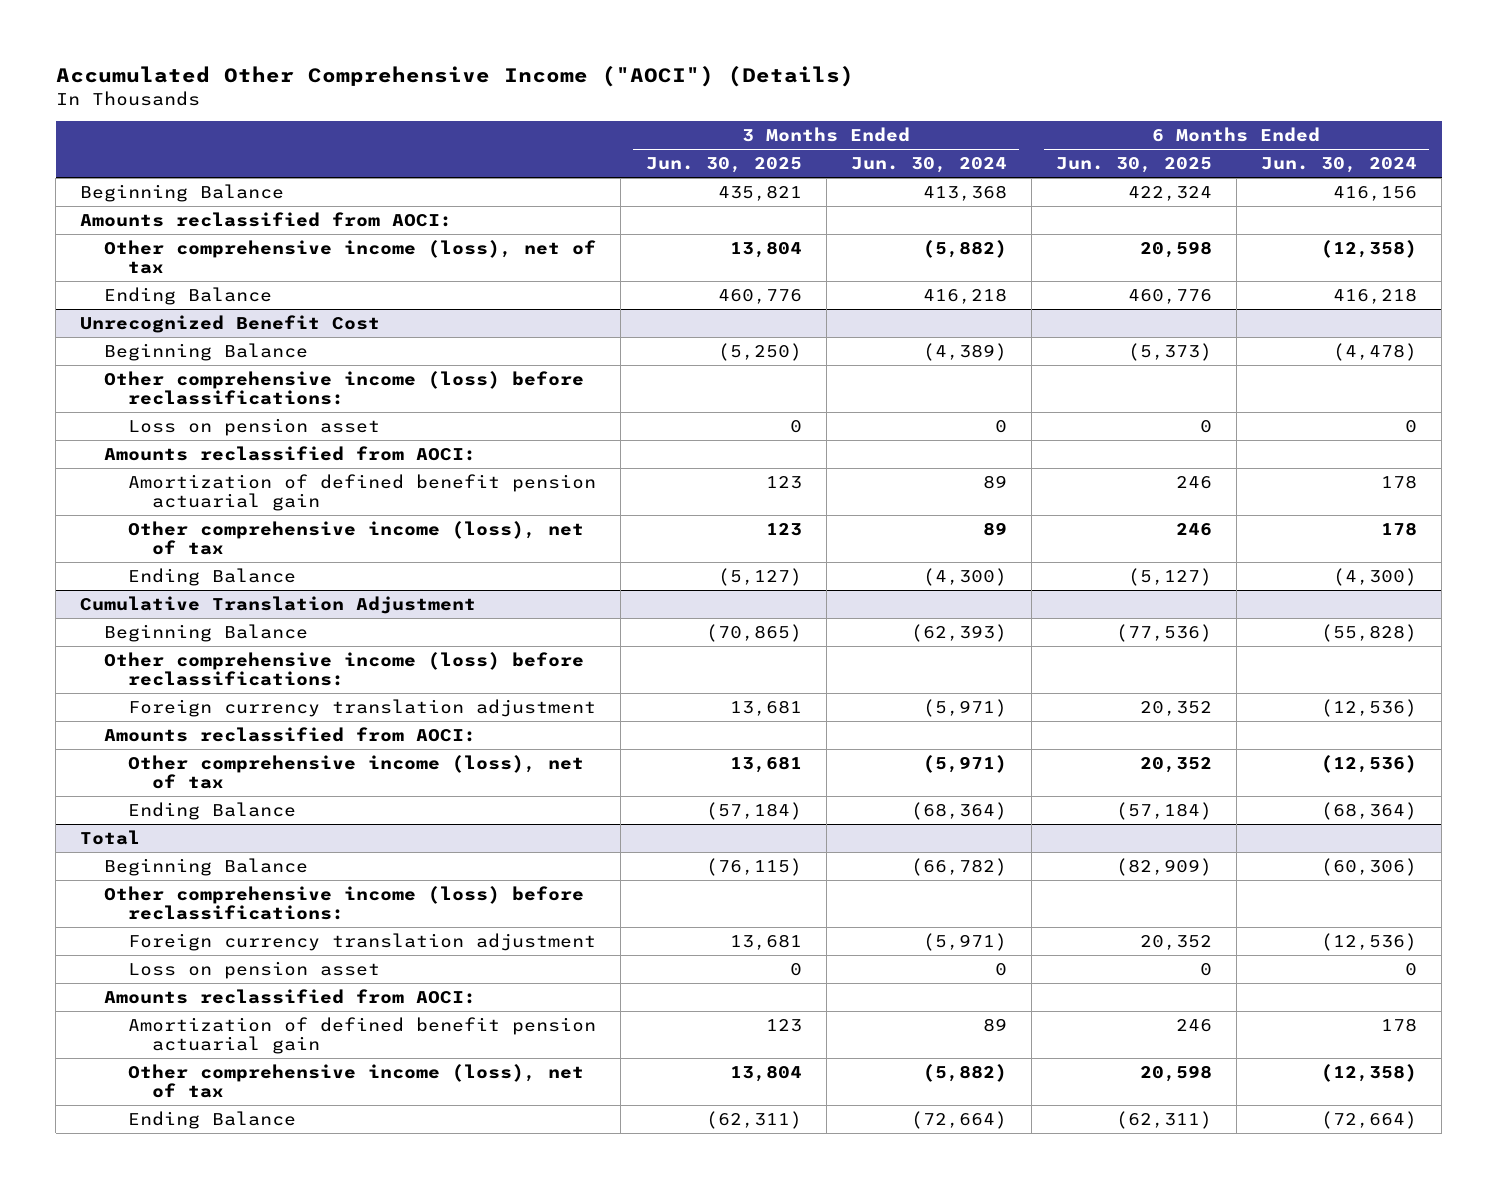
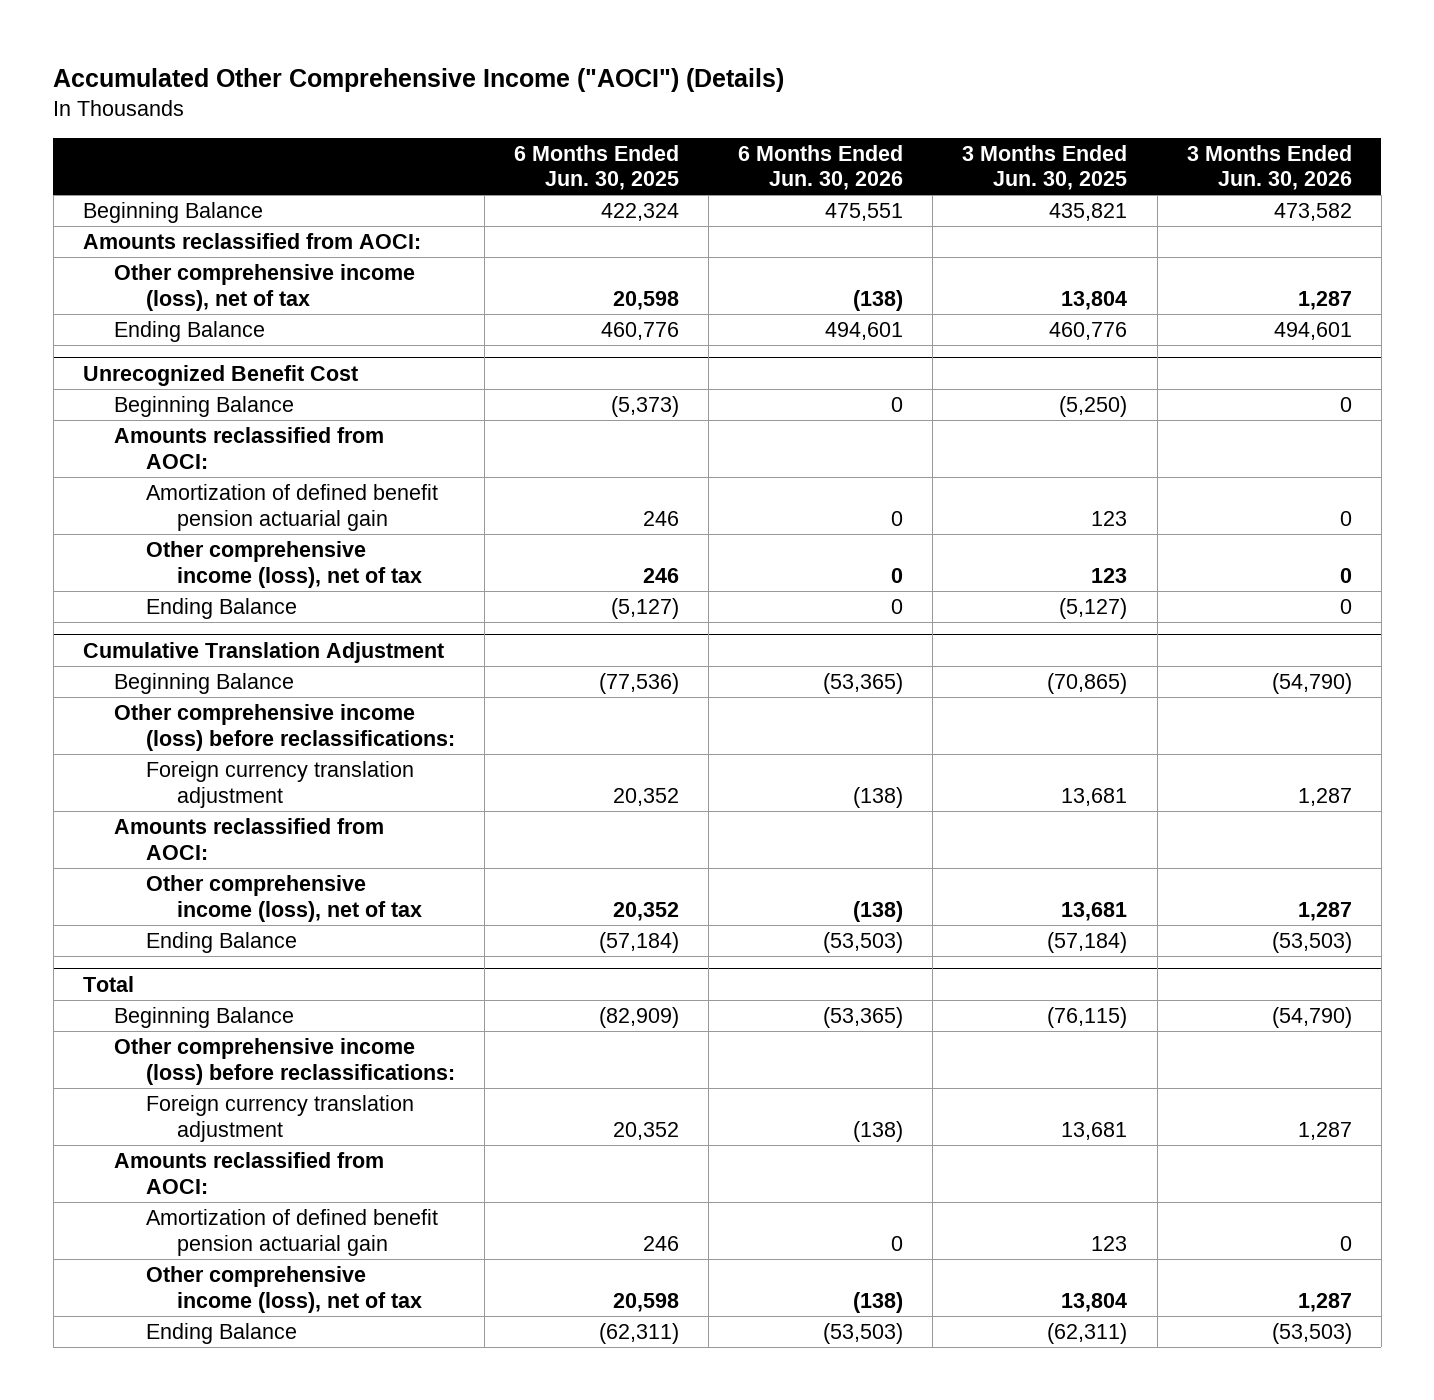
[850,157,1007,174] Jun. 30, 2024 -> none
[1260,157,1417,174] Jun. 30, 2024 -> none
none -> [738,144,904,191] 6 Months Ended Jun. 30, 2026
none -> [1186,144,1352,191] 3 Months Ended Jun. 30, 2026
[104,370,585,406] Other comprehensive income (loss) before reclassifications: -> none
[128,417,381,436] Loss on pension asset -> none
[128,960,381,979] Loss on pension asset -> none

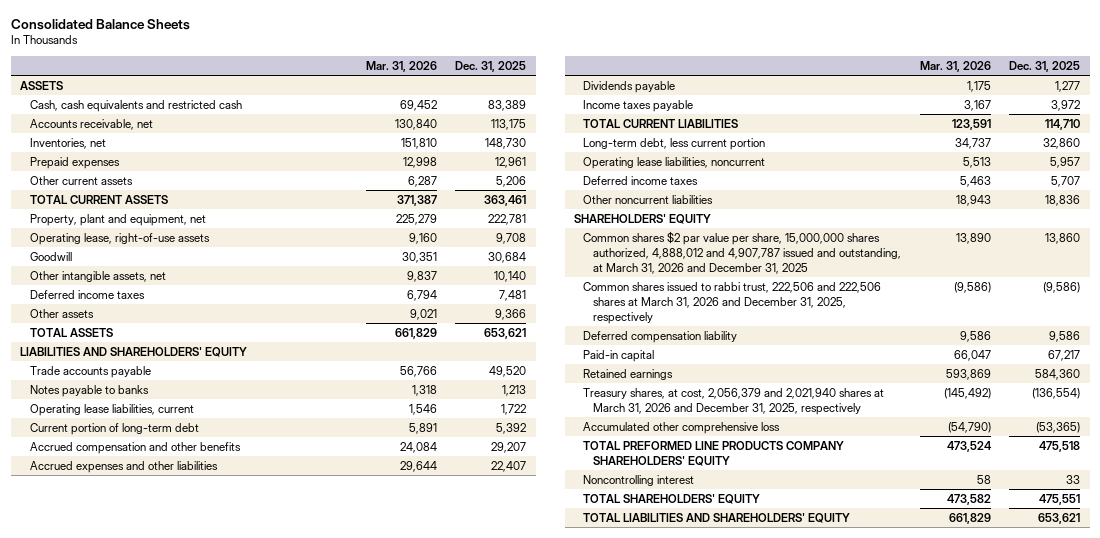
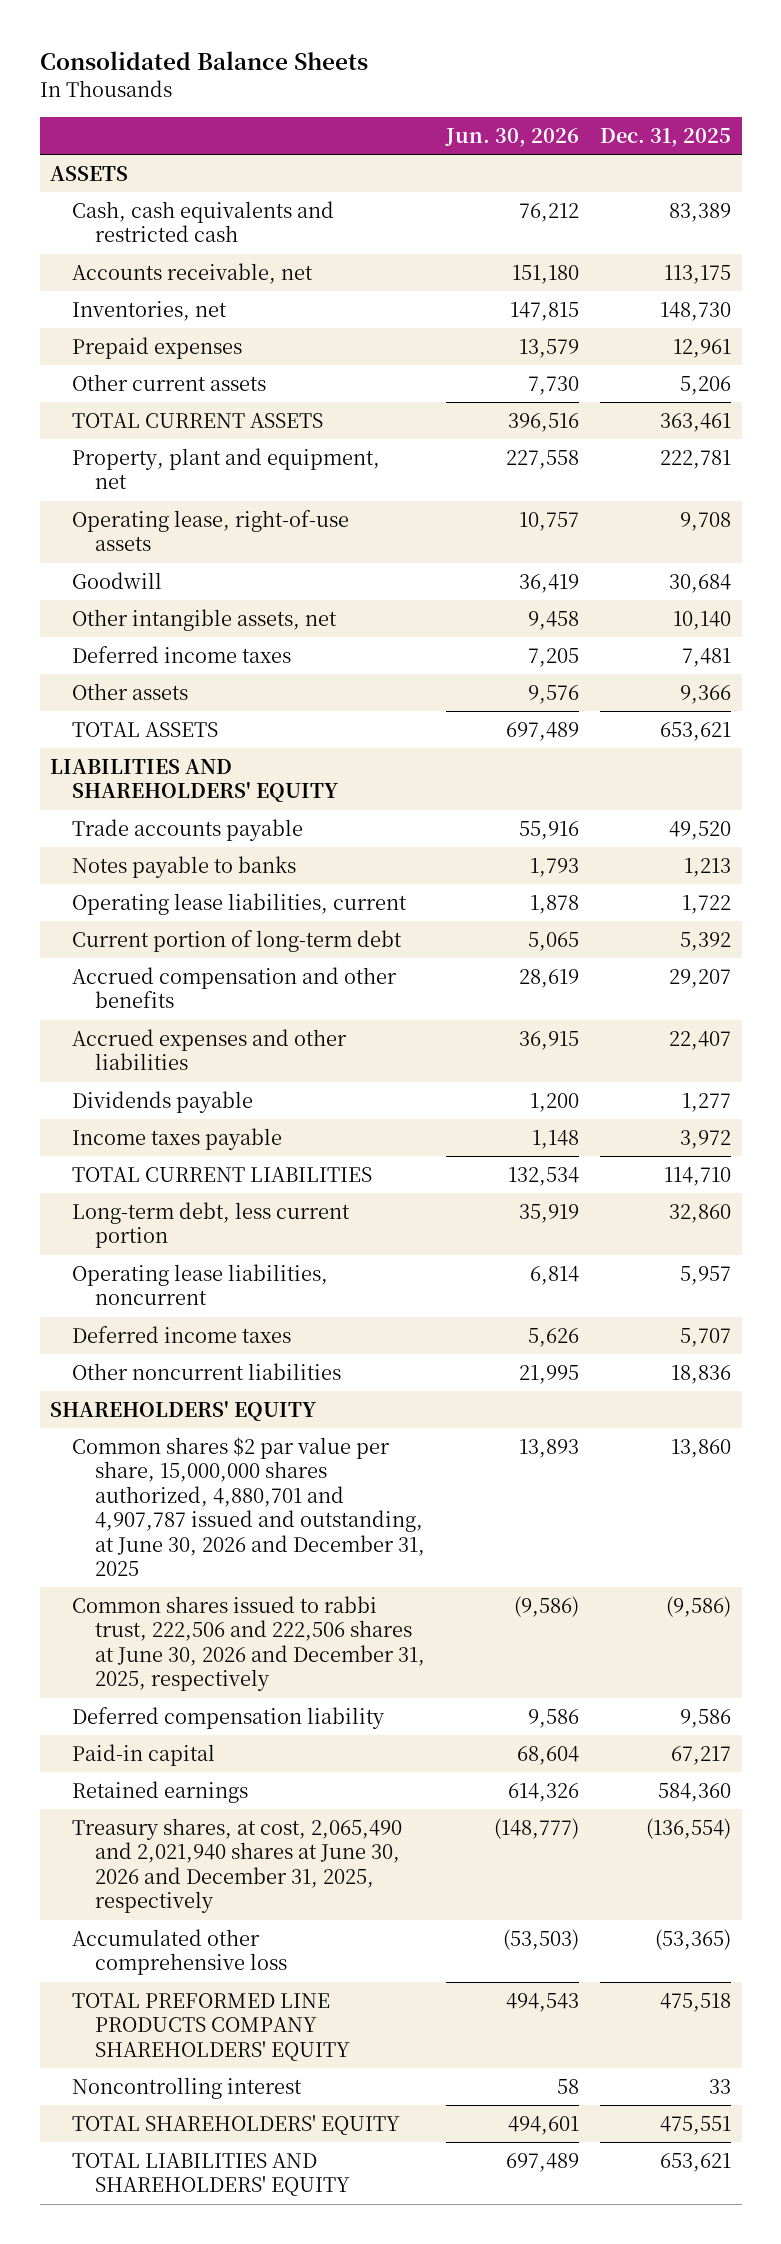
[365,60,437,72] Mar. 31, 2026 -> none
none -> [444,127,579,147] Jun. 30, 2026
[583,230,902,274] Common shares $2 par value per share, 15,000,000 shares authorized, 4,888,012 and 4,907,787 issued and outstanding, at March 31, 2026 and December 31, 2025 -> [72,1436,425,1576] Common shares $2 par value per share, 15,000,000 shares authorized, 4,880,701 and 4,907,787 issued and outstanding, at June 30, 2026 and December 31, 2025
[583,281,882,324] Common shares issued to rabbi trust, 222,506 and 222,506 shares at March 31, 2026 and December 31, 2025, respectively -> [72,1595,425,1692] Common shares issued to rabbi trust, 222,506 and 222,506 shares at June 30, 2026 and December 31, 2025, respectively
[583,387,885,415] Treasury shares, at cost, 2,056,379 and 2,021,940 shares at March 31, 2026 and December 31, 2025, respectively -> [72,1817,403,1914] Treasury shares, at cost, 2,065,490 and 2,021,940 shares at June 30, 2026 and December 31, 2025, respectively

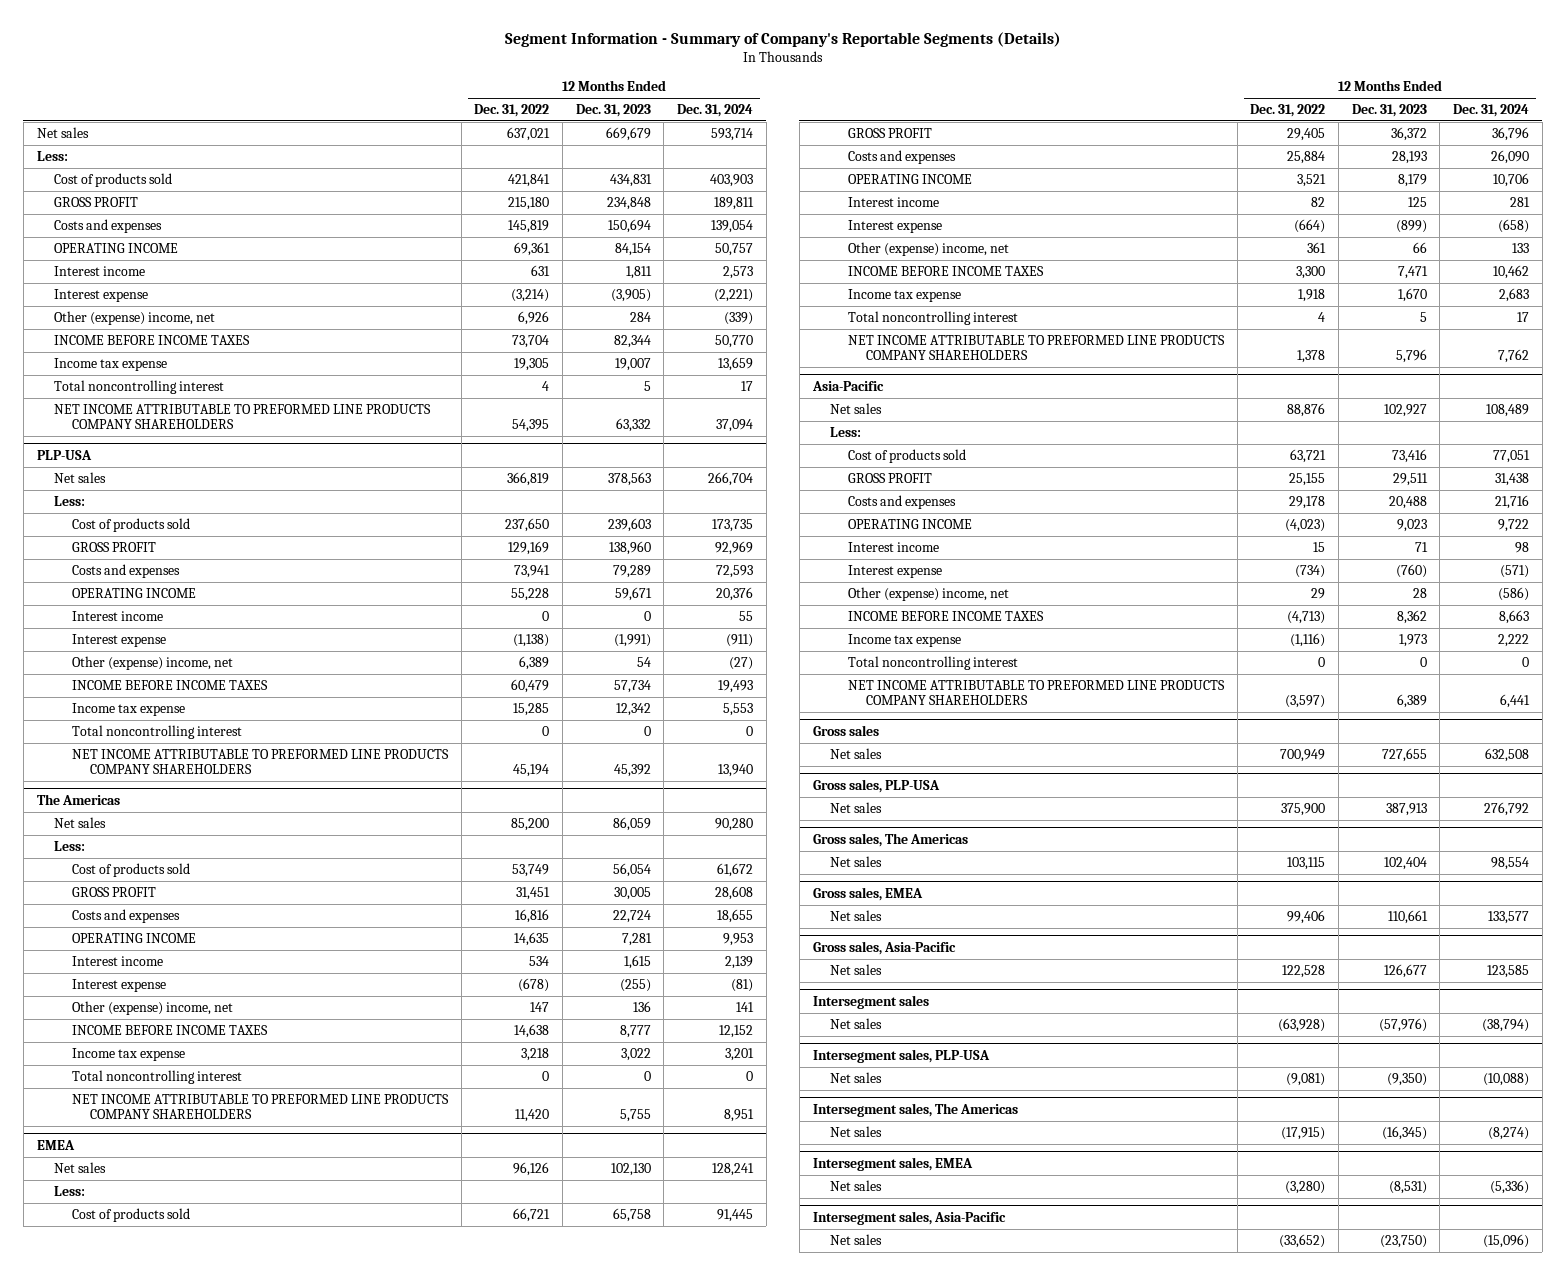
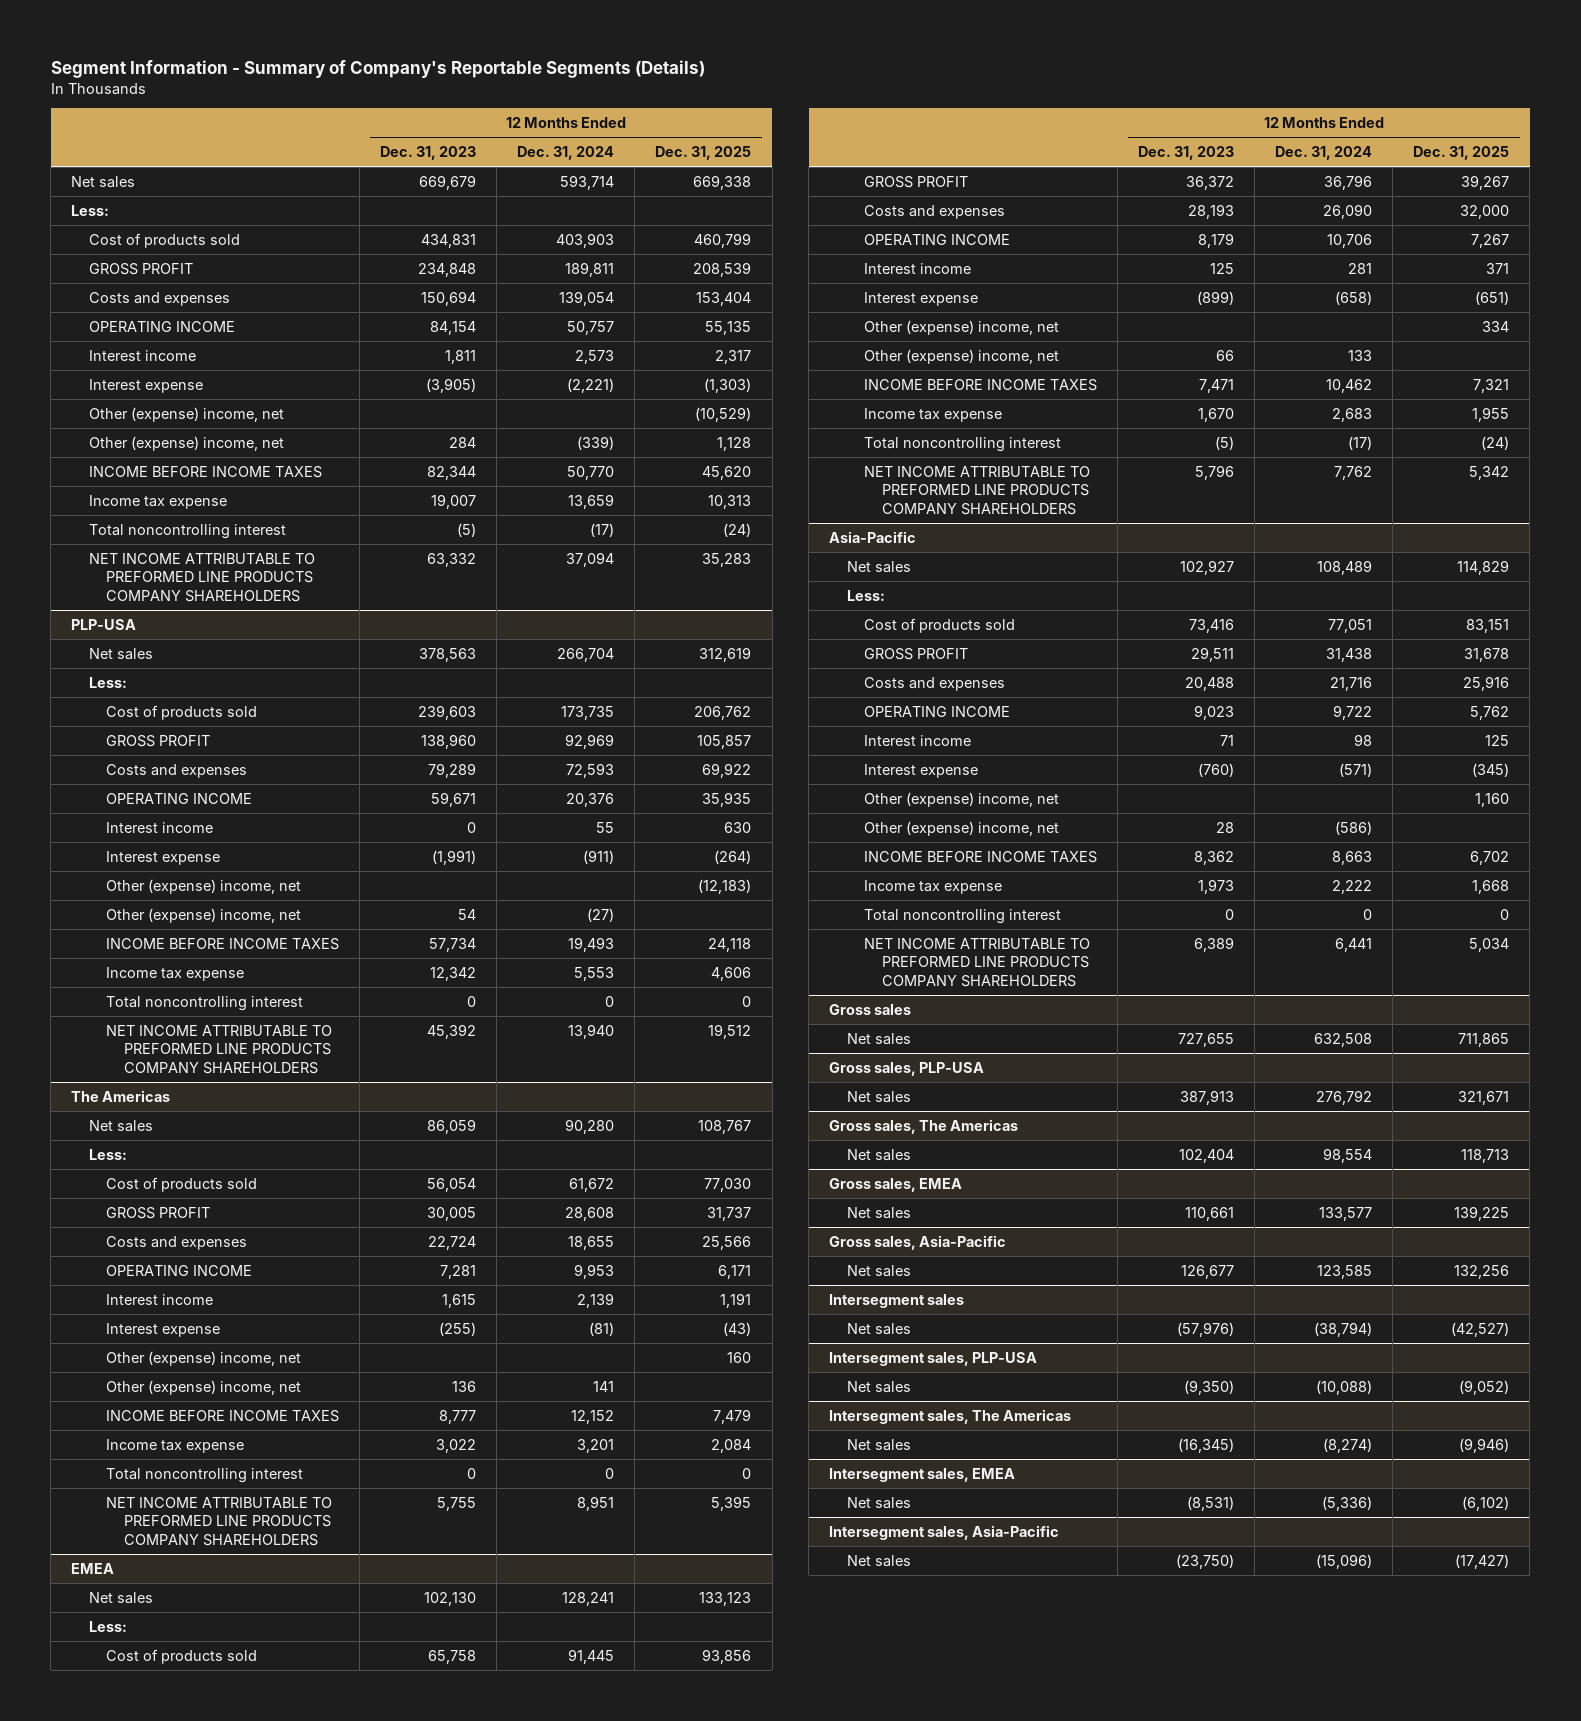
[474,103,550,117] Dec. 31, 2022 -> none
none -> [655,146,752,161] Dec. 31, 2025
none -> [88,406,284,422] Other (expense) income, net
[643,380,651,391] 5 -> [457,522,477,537] (5)
[741,380,754,391] 17 -> [590,522,615,537] (17)
none -> [106,878,302,894] Other (expense) income, net
none -> [106,1350,302,1366] Other (expense) income, net
none -> [864,319,1060,335] Other (expense) income, net
[1419,311,1427,322] 5 -> [1215,435,1235,450] (5)
[1517,311,1530,322] 17 -> [1348,435,1373,450] (17)
none -> [864,791,1060,807] Other (expense) income, net

